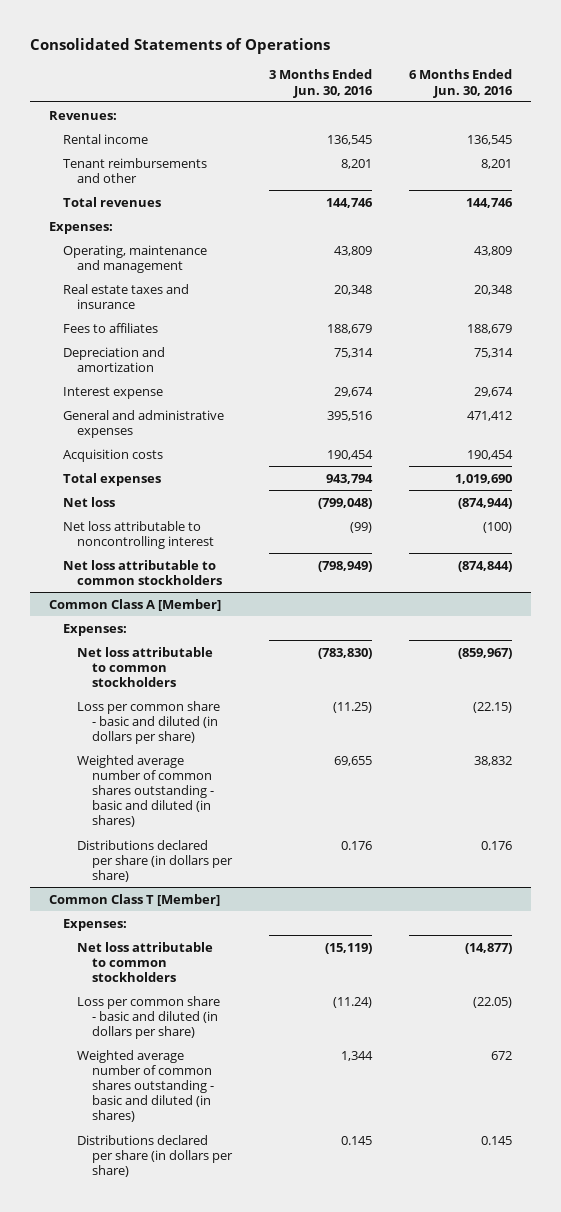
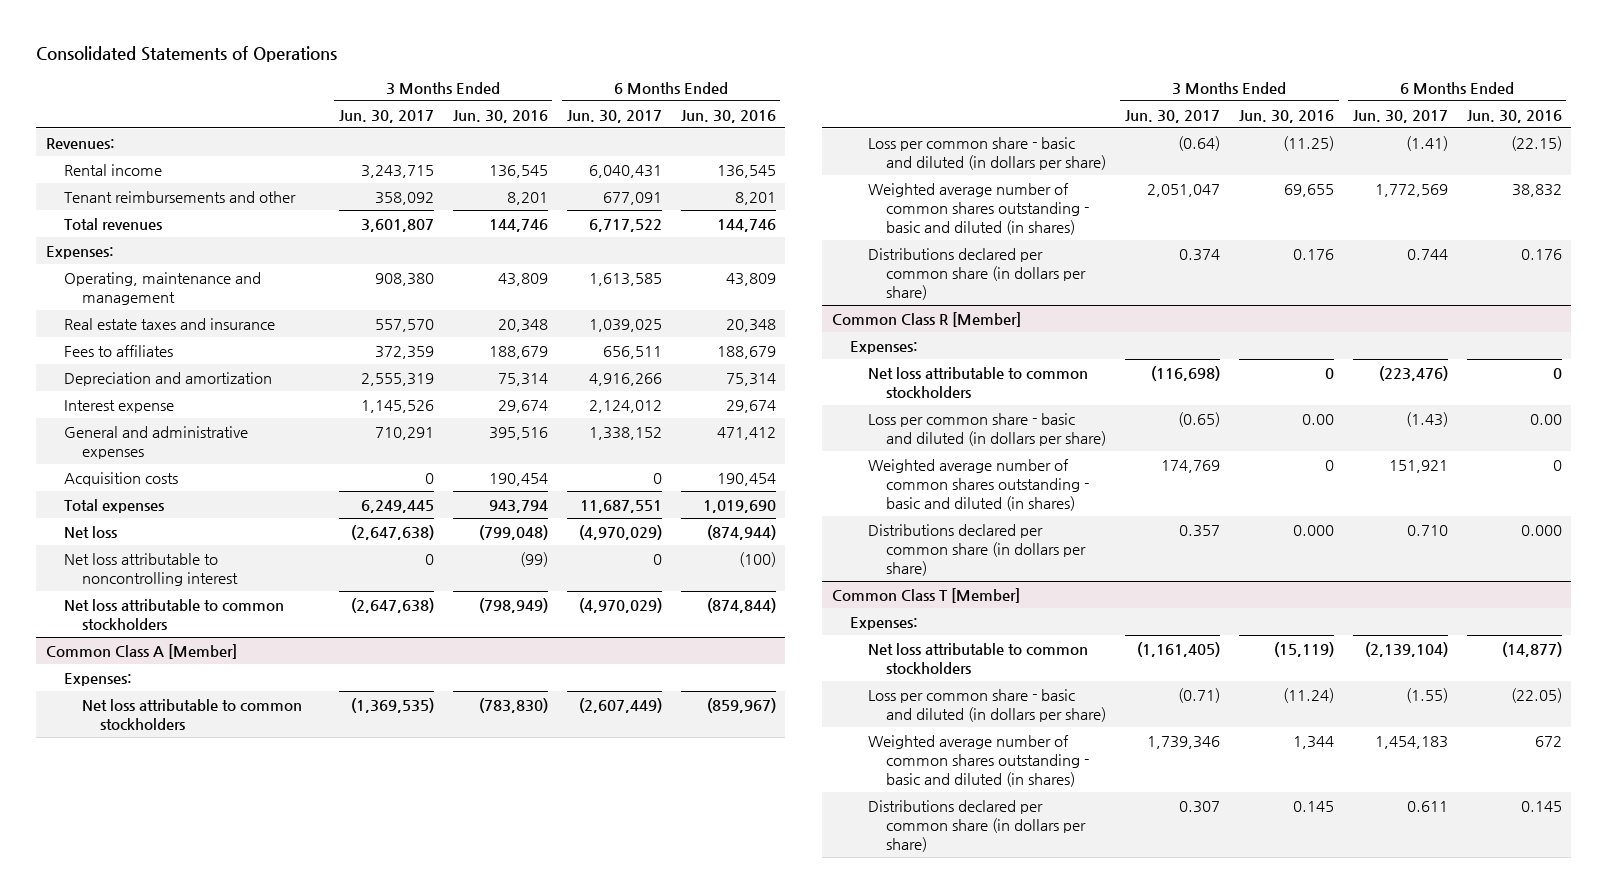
none -> [338,109,434,123] Jun. 30, 2017
none -> [566,109,662,123] Jun. 30, 2017
[77,839,233,883] Distributions declared per share (in dollars per share) -> [868,247,1087,301] Distributions declared per common share (in dollars per share)
none -> [831,311,1021,327] Common Class R [Member]
none -> [849,340,918,354] Expenses:
none -> [868,366,1089,398] Net loss attributable to common stockholders
none -> [868,412,1107,446] Loss per common share - basic and diluted (in dollars per share)
none -> [868,458,1090,512] Weighted average number of common shares outstanding - basic and diluted (in shares)
none -> [868,523,1087,577] Distributions declared per common share (in dollars per share)
[77,1134,233,1178] Distributions declared per share (in dollars per share) -> [868,799,1087,853] Distributions declared per common share (in dollars per share)

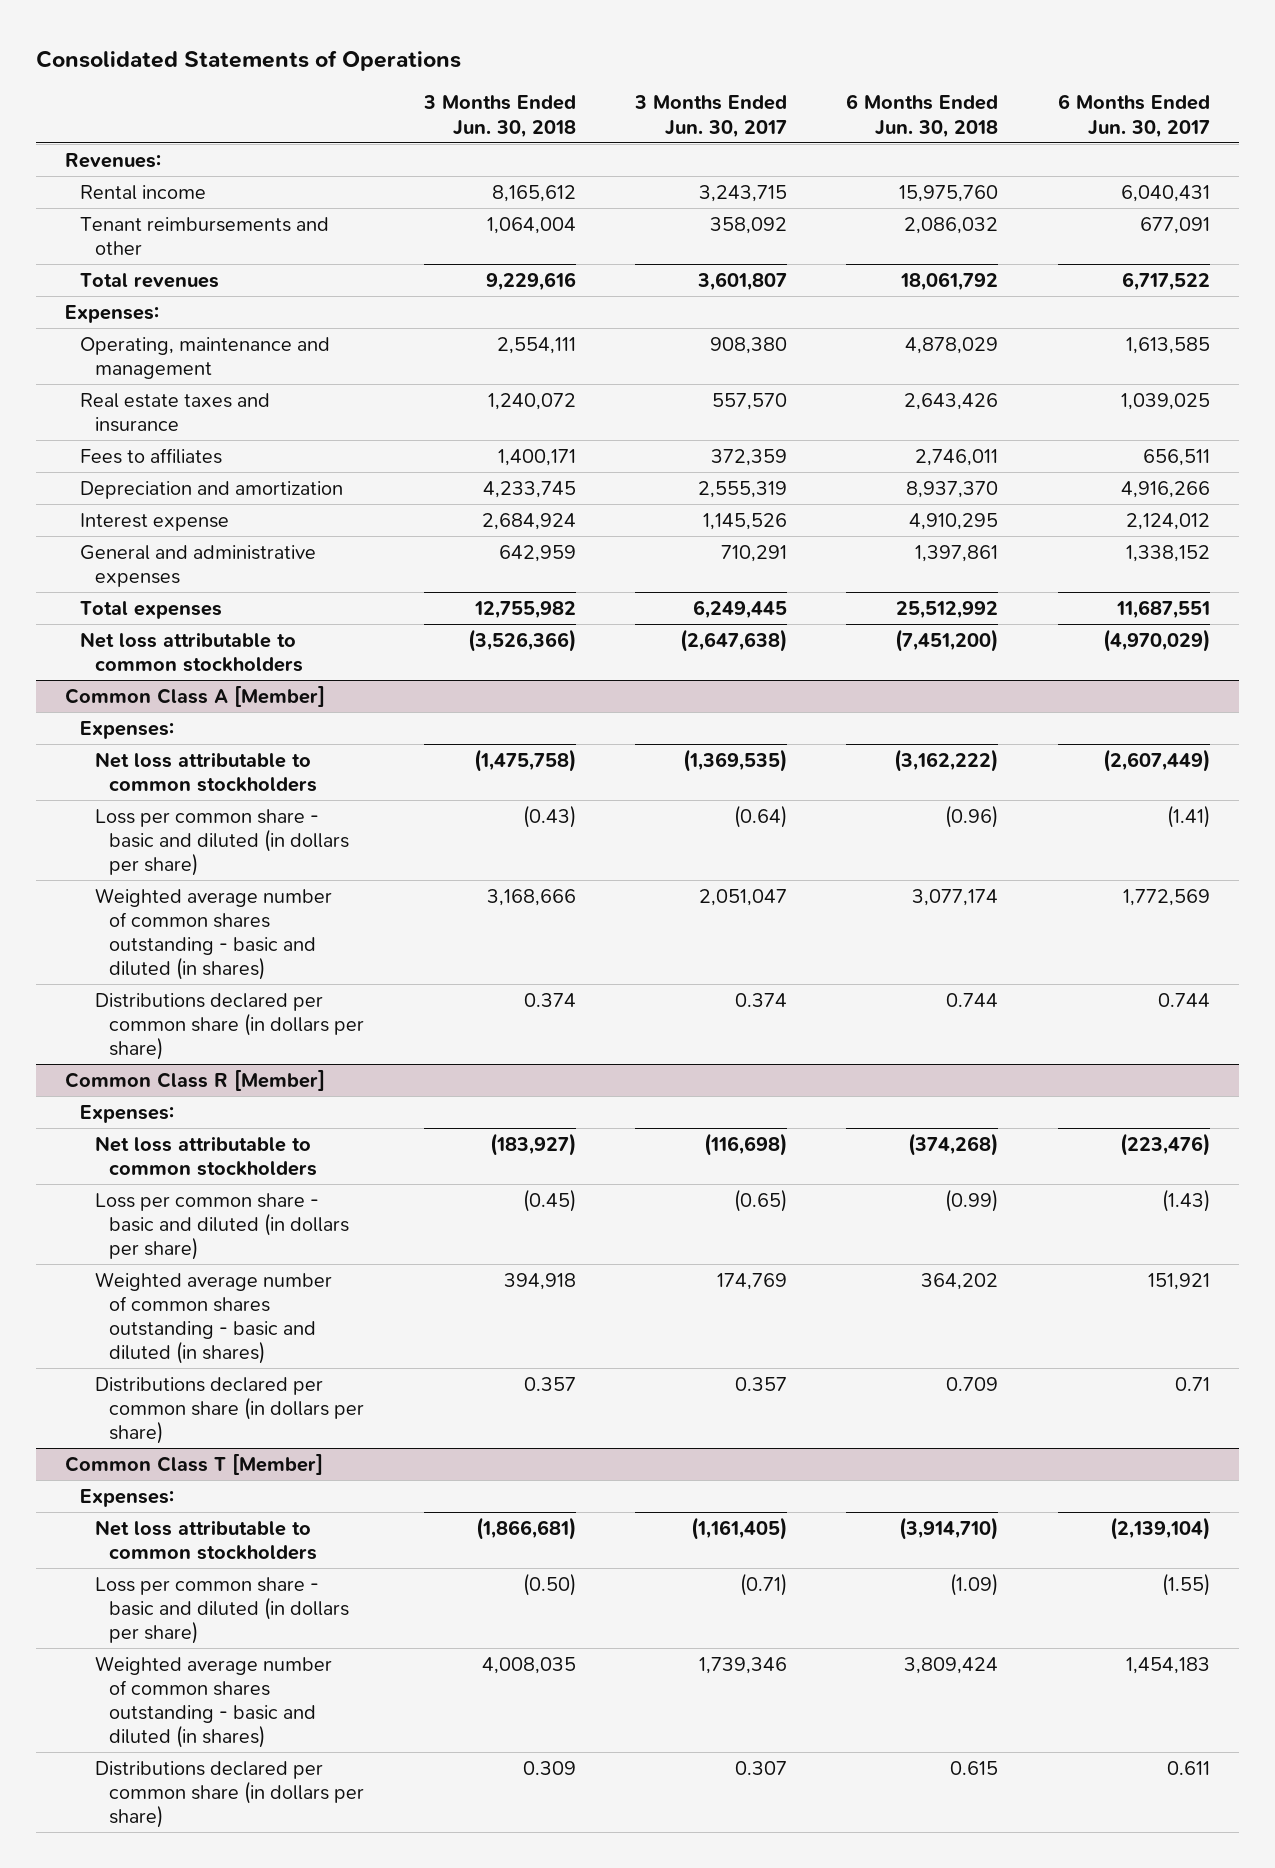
[452,109,548,123] Jun. 30, 2016 -> none
[680,109,776,123] Jun. 30, 2016 -> none
none -> [422,95,576,138] 3 Months Ended Jun. 30, 2018
none -> [846,94,999,138] 6 Months Ended Jun. 30, 2018
[63,471,178,486] Acquisition costs -> none
[63,525,117,538] Net loss -> none
[63,552,238,586] Net loss attributable to noncontrolling interest -> none
[1406,524,1448,536] 0.710 -> [1174,1376,1210,1391] 0.71

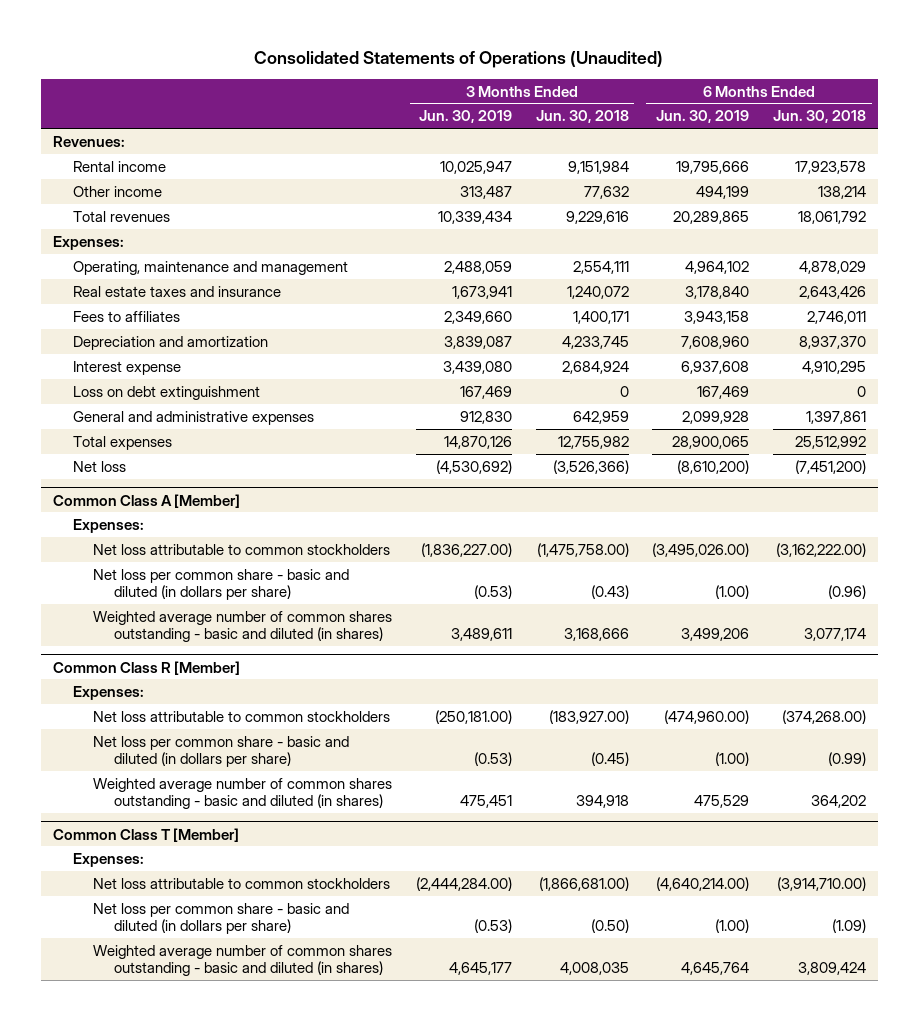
[35,49,461,71] Consolidated Statements of Operations -> [254,51,664,69] Consolidated Statements of Operations (Unaudited)
[634,95,788,138] 3 Months Ended Jun. 30, 2017 -> none
[1057,94,1210,138] 6 Months Ended Jun. 30, 2017 -> none
none -> [418,110,512,124] Jun. 30, 2019
none -> [656,110,750,124] Jun. 30, 2019
[491,184,576,202] 8,165,612 -> [567,160,629,174] 9,151,984
[899,184,999,202] 15,975,760 -> [794,160,866,174] 17,923,578
[79,216,329,255] Tenant reimbursements and other -> [72,185,162,197] Other income
[486,216,576,234] 1,064,004 -> [583,185,629,199] 77,632
[904,216,999,234] 2,086,032 -> [817,185,866,199] 138,214
none -> [72,385,260,400] Loss on debt extinguishment
[79,631,303,672] Net loss attributable to common stockholders -> [72,460,126,472] Net loss
[473,748,576,772] (1,475,758) -> [536,542,629,557] (1,475,758.00)
[894,748,999,772] (3,162,222) -> [775,542,866,557] (3,162,222.00)
[94,808,350,877] Loss per common share - basic and diluted (in dollars per share) -> [93,568,350,601] Net loss per common share - basic and diluted (in dollars per share)
[94,992,365,1061] Distributions declared per common share (in dollars per share) -> none
[489,1132,576,1156] (183,927) -> [548,709,629,724] (183,927.00)
[908,1132,999,1156] (374,268) -> [781,709,866,724] (374,268.00)
[94,1192,350,1261] Loss per common share - basic and diluted (in dollars per share) -> [93,735,350,768] Net loss per common share - basic and diluted (in dollars per share)
[94,1376,365,1445] Distributions declared per common share (in dollars per share) -> none
[475,1516,576,1540] (1,866,681) -> [538,876,629,891] (1,866,681.00)
[899,1516,999,1540] (3,914,710) -> [776,876,866,891] (3,914,710.00)
[94,1576,350,1645] Loss per common share - basic and diluted (in dollars per share) -> [93,902,350,935] Net loss per common share - basic and diluted (in dollars per share)
[94,1760,365,1829] Distributions declared per common share (in dollars per share) -> none

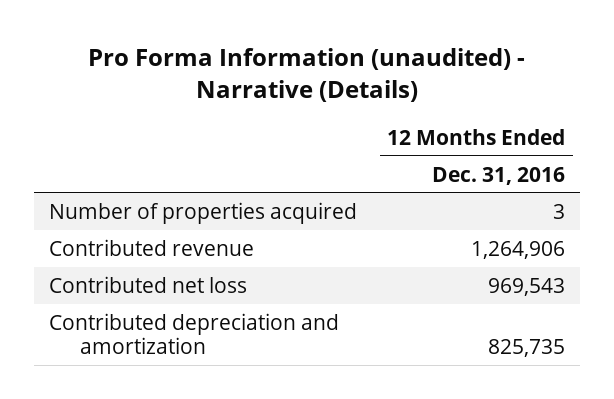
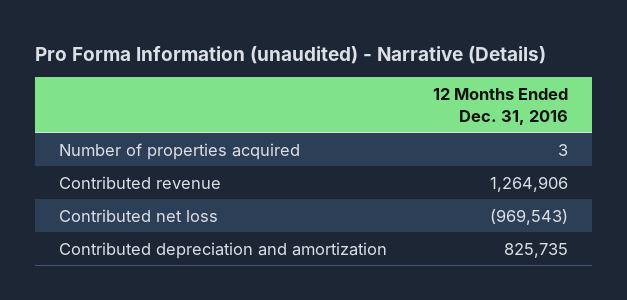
[488,277,566,296] 969,543 -> [490,208,569,225] (969,543)

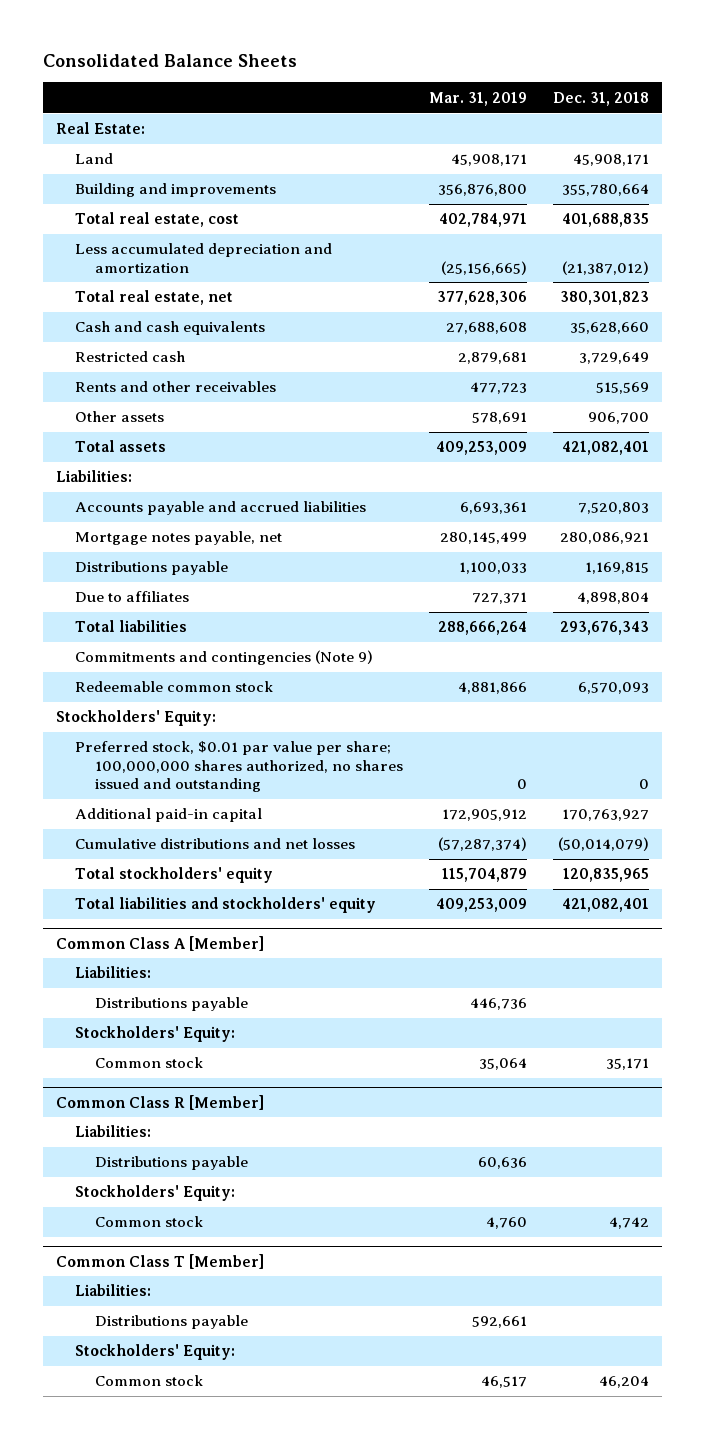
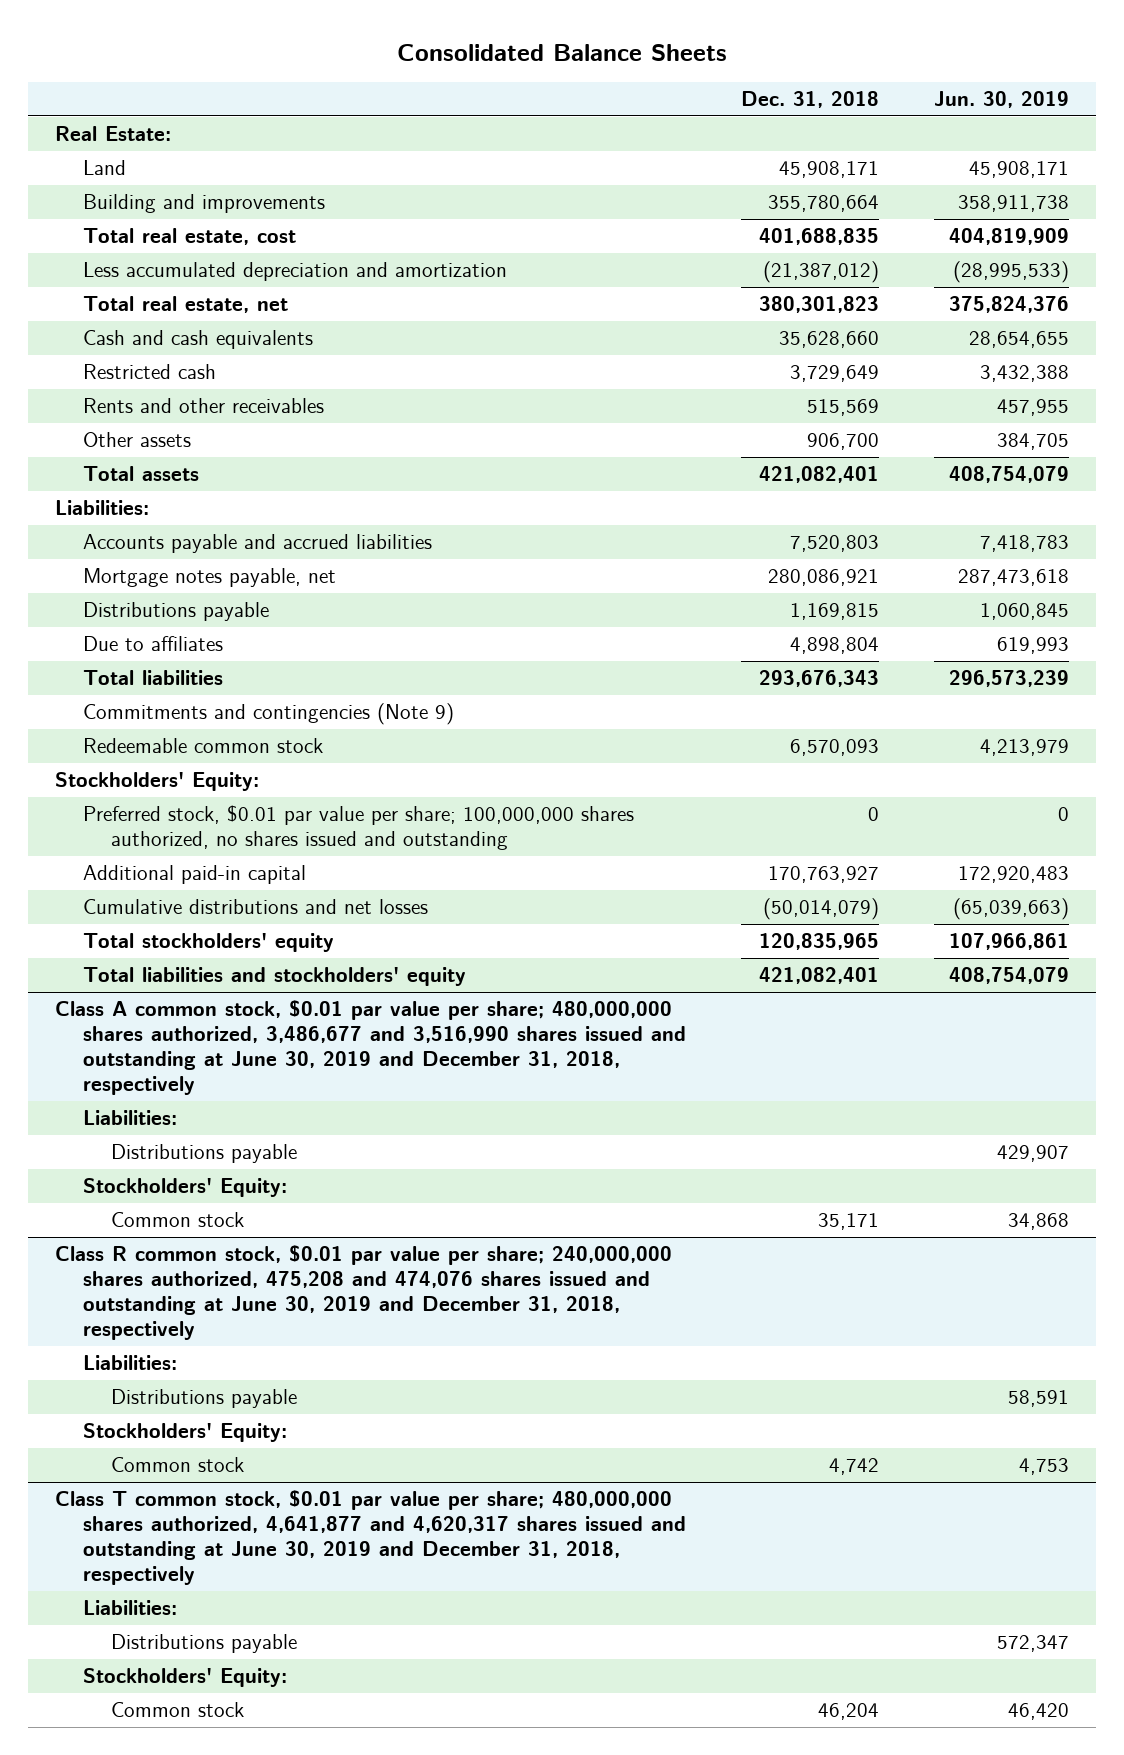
[429,91,528,106] Mar. 31, 2019 -> none
none -> [933,91,1069,109] Jun. 30, 2019
[55,935,264,951] Common Class A [Member] -> [55,1000,687,1096] Class A common stock, $0.01 par value per share; 480,000,000 shares authorized, 3,486,677 and 3,516,990 shares issued and outstanding at June 30, 2019 and December 31, 2018, respectively
[55,1094,264,1110] Common Class R [Member] -> [55,1245,673,1341] Class R common stock, $0.01 par value per share; 240,000,000 shares authorized, 475,208 and 474,076 shares issued and outstanding at June 30, 2019 and December 31, 2018, respectively
[55,1253,264,1269] Common Class T [Member] -> [55,1490,687,1586] Class T common stock, $0.01 par value per share; 480,000,000 shares authorized, 4,641,877 and 4,620,317 shares issued and outstanding at June 30, 2019 and December 31, 2018, respectively

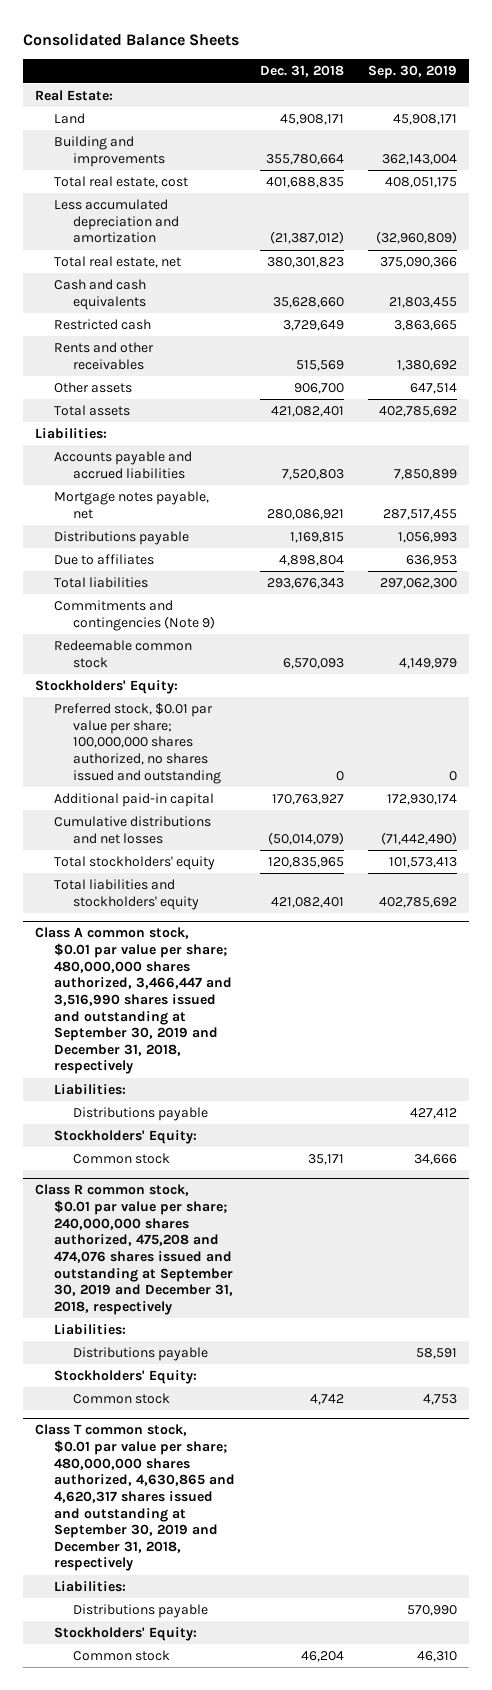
[933,91,1069,109] Jun. 30, 2019 -> none
none -> [368,65,458,80] Sep. 30, 2019
[55,1000,687,1096] Class A common stock, $0.01 par value per share; 480,000,000 shares authorized, 3,486,677 and 3,516,990 shares issued and outstanding at June 30, 2019 and December 31, 2018, respectively -> [35,927,233,1075] Class A common stock, $0.01 par value per share; 480,000,000 shares authorized, 3,466,447 and 3,516,990 shares issued and outstanding at September 30, 2019 and December 31, 2018, respectively
[55,1245,673,1341] Class R common stock, $0.01 par value per share; 240,000,000 shares authorized, 475,208 and 474,076 shares issued and outstanding at June 30, 2019 and December 31, 2018, respectively -> [35,1184,234,1315] Class R common stock, $0.01 par value per share; 240,000,000 shares authorized, 475,208 and 474,076 shares issued and outstanding at September 30, 2019 and December 31, 2018, respectively
[55,1490,687,1586] Class T common stock, $0.01 par value per share; 480,000,000 shares authorized, 4,641,877 and 4,620,317 shares issued and outstanding at June 30, 2019 and December 31, 2018, respectively -> [35,1424,236,1572] Class T common stock, $0.01 par value per share; 480,000,000 shares authorized, 4,630,865 and 4,620,317 shares issued and outstanding at September 30, 2019 and December 31, 2018, respectively

